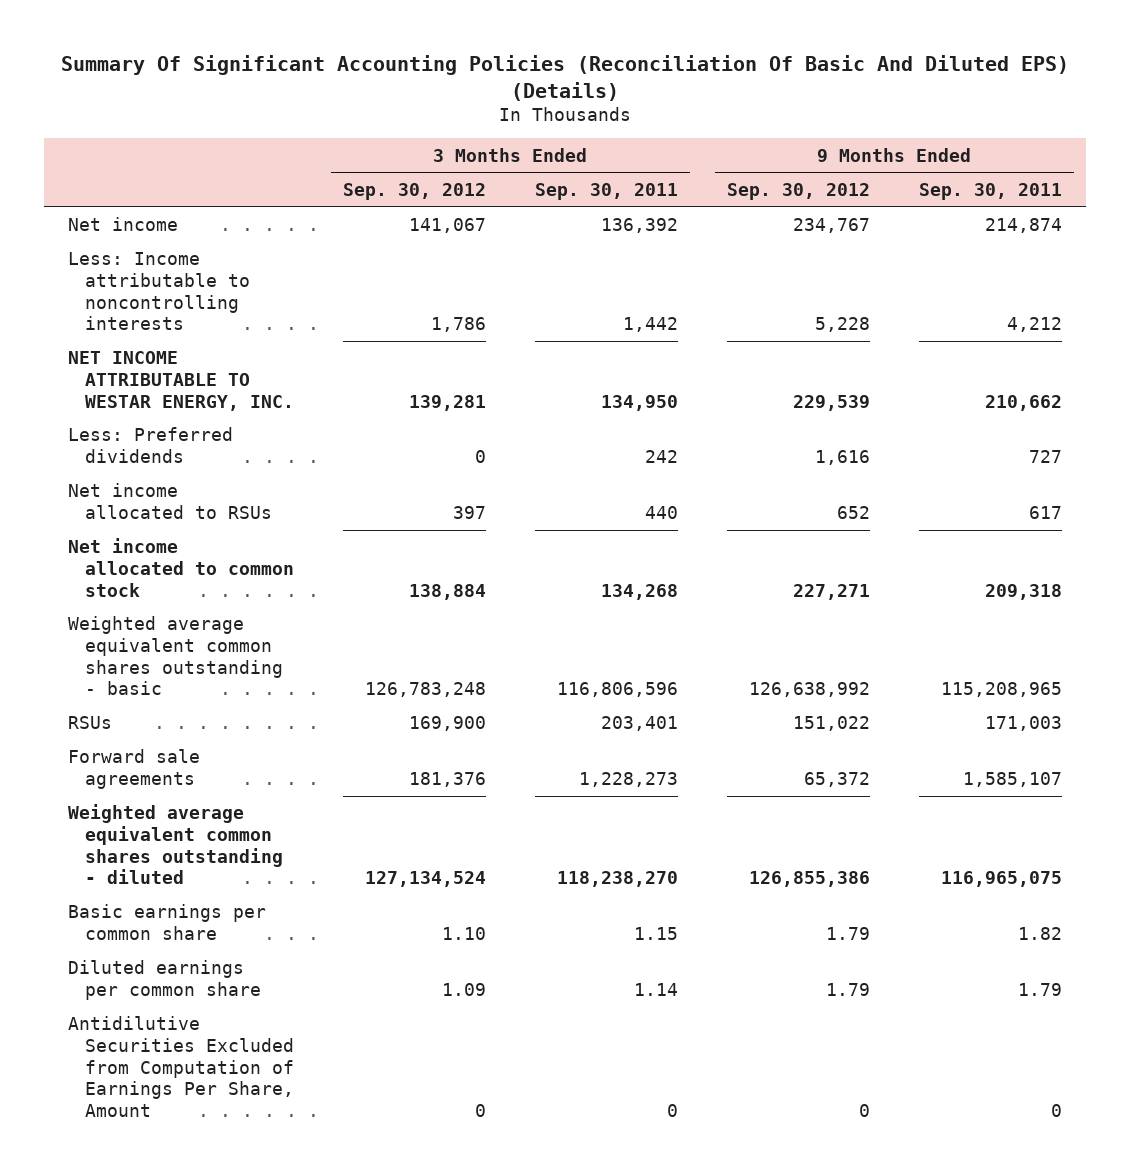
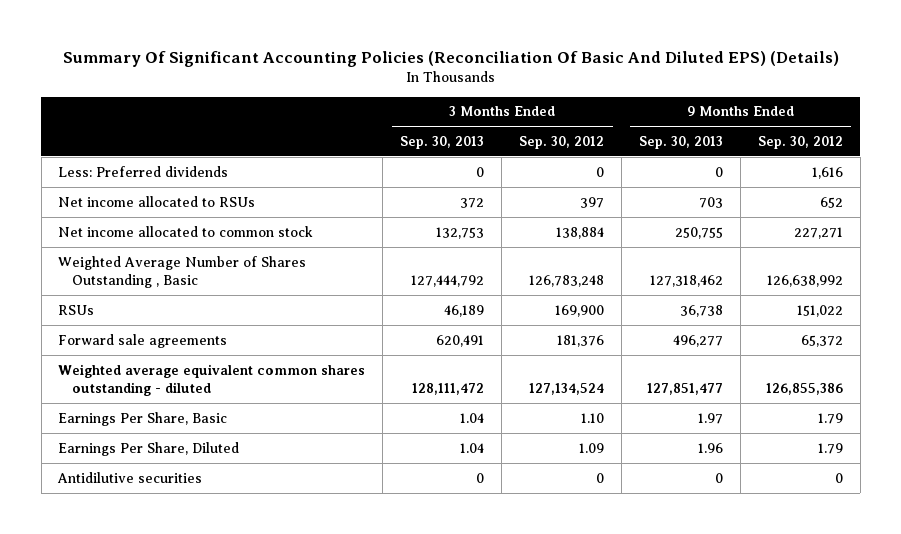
[534,182,678,200] Sep. 30, 2011 -> none
[918,182,1062,200] Sep. 30, 2011 -> none
none -> [400,135,485,149] Sep. 30, 2013
none -> [638,135,723,149] Sep. 30, 2013
[68,217,179,232] Net income -> none
[68,252,251,331] Less: Income attributable to noncontrolling interests -> none
[68,351,295,411] NET INCOME ATTRIBUTABLE TO WESTAR ENERGY, INC. -> none
[68,616,284,696] Weighted average equivalent common shares outstanding - basic -> [58,255,307,289] Weighted Average Number of Shares Outstanding , Basic
[68,904,267,940] Basic earnings per common share -> [58,411,228,426] Earnings Per Share, Basic
[68,960,262,1000] Diluted earnings per common share -> [58,441,240,456] Earnings Per Share, Diluted
[68,1016,295,1117] Antidilutive Securities Excluded from Computation of Earnings Per Share, Amount -> [57,471,203,483] Antidilutive securities

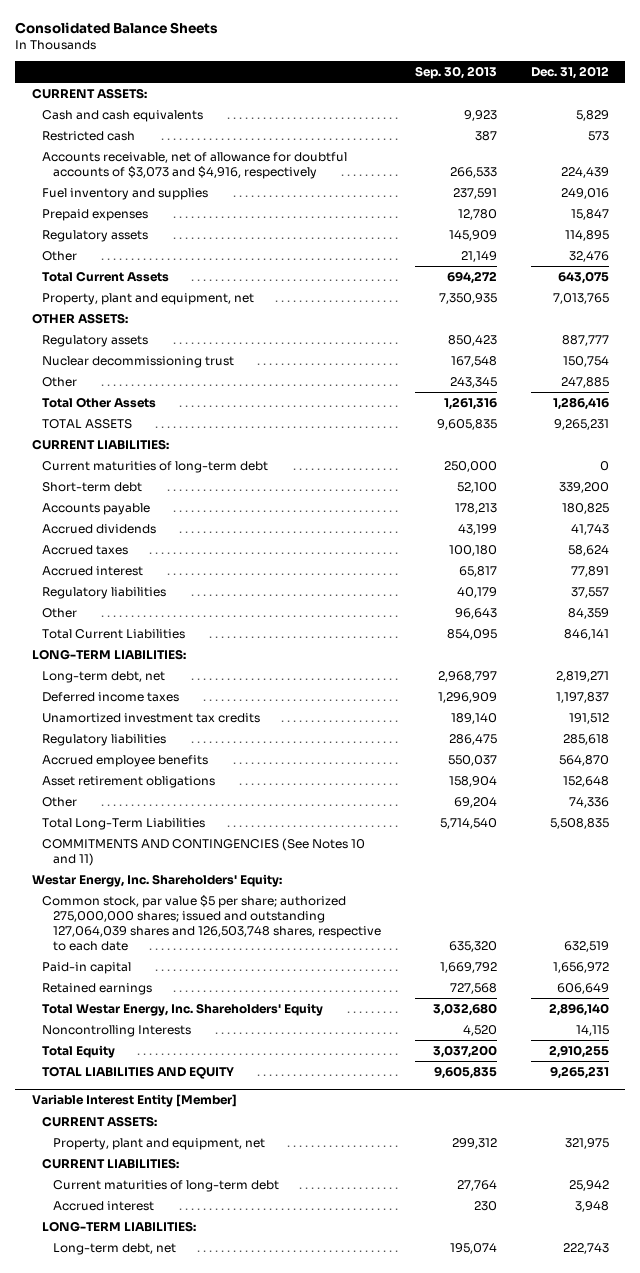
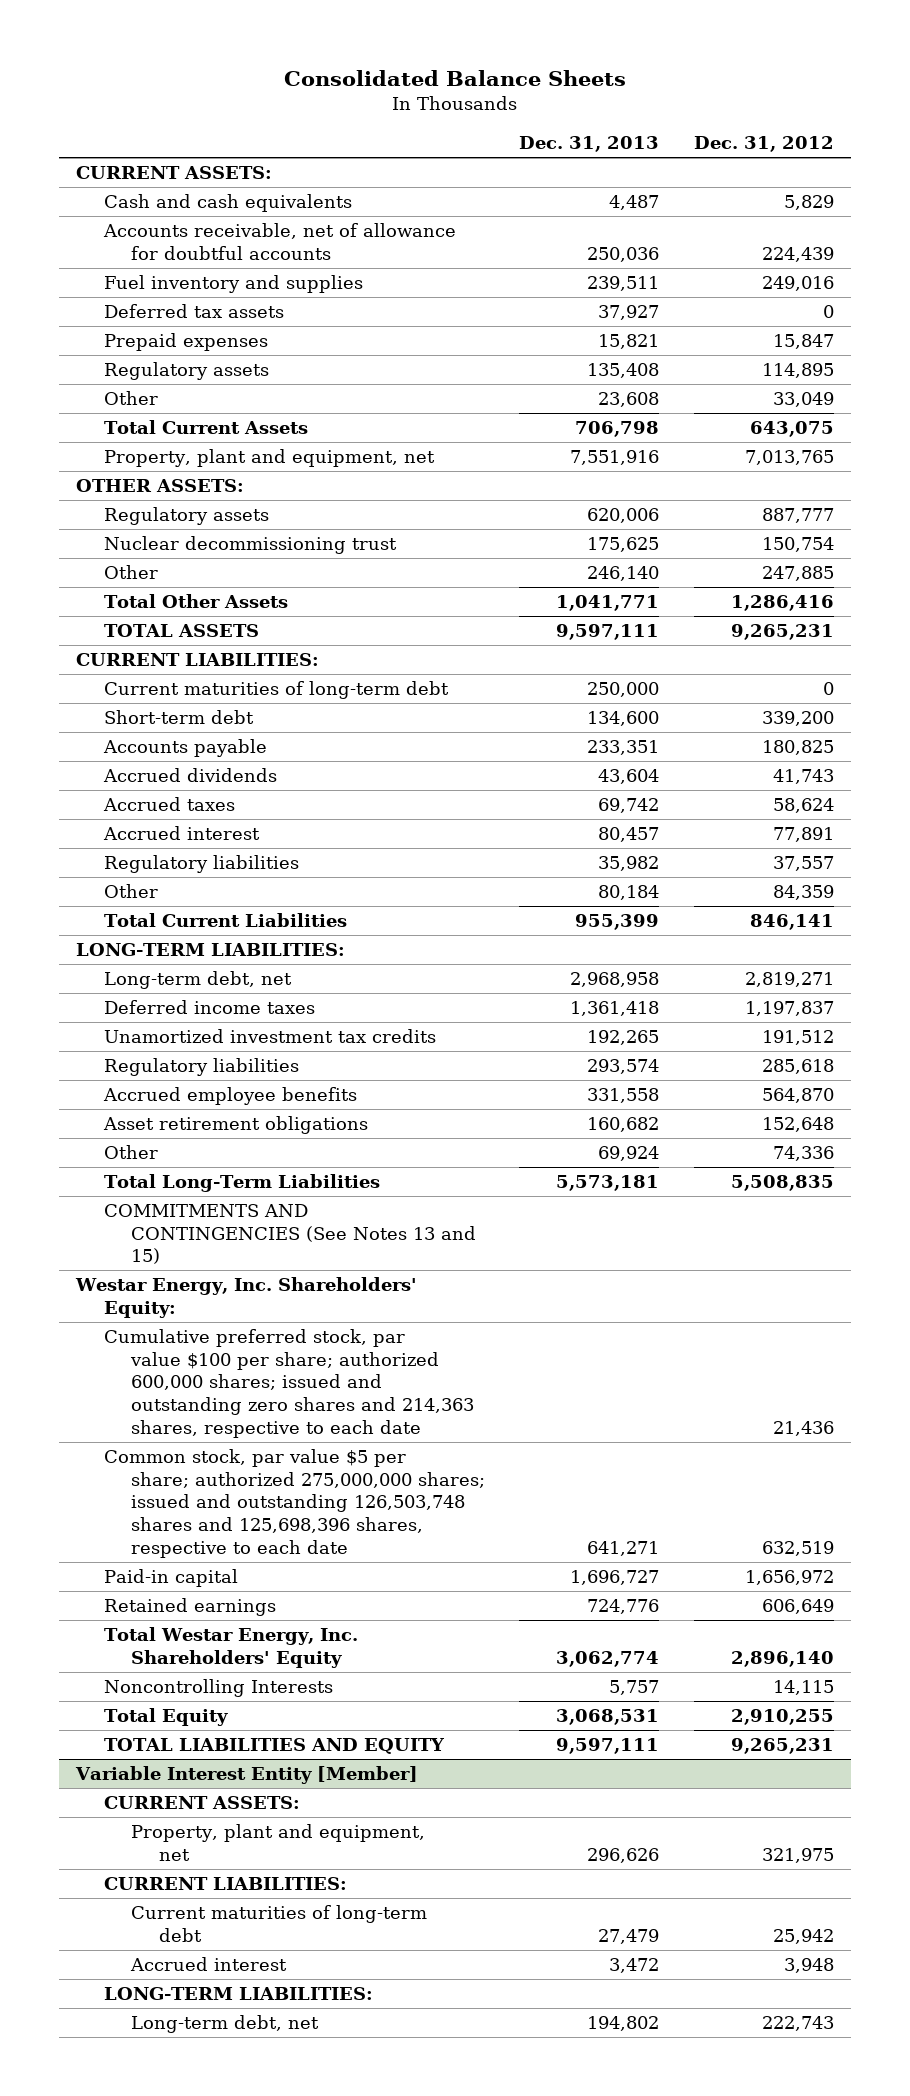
[414,65,497,79] Sep. 30, 2013 -> none
none -> [519,136,660,153] Dec. 31, 2013
[42,130,136,141] Restricted cash -> none
[42,151,348,179] Accounts receivable, net of allowance for doubtful accounts of $3,073 and $4,916, respectively -> [102,223,456,260] Accounts receivable, net of allowance for doubtful accounts
none -> [103,304,284,319] Deferred tax assets
[568,250,609,262] 32,476 -> [772,392,834,408] 33,049
[42,837,366,866] COMMITMENTS AND CONTINGENCIES (See Notes 10 and 11) -> [103,1204,477,1265] COMMITMENTS AND CONTINGENCIES (See Notes 13 and 15)
none -> [103,1329,475,1438] Cumulative preferred stock, par value $100 per share; authorized 600,000 shares; issued and outstanding zero shares and 214,363 shares, respective to each date
[42,894,381,951] Common stock, par value $5 per share; authorized 275,000,000 shares; issued and outstanding 127,064,039 shares and 126,503,748 shares, respective to each date -> [103,1449,486,1558] Common stock, par value $5 per share; authorized 275,000,000 shares; issued and outstanding 126,503,748 shares and 125,698,396 shares, respective to each date

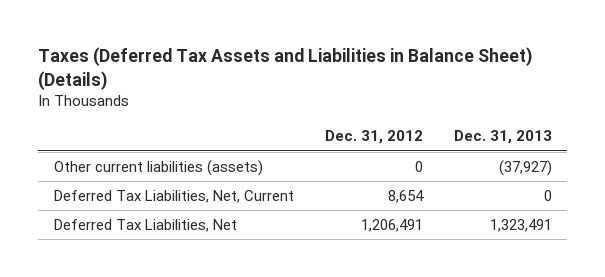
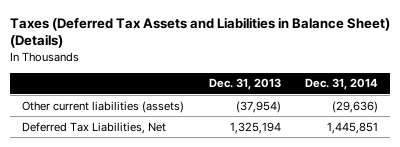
[324,130,423,145] Dec. 31, 2012 -> none
none -> [305,78,379,91] Dec. 31, 2014
[53,190,294,204] Deferred Tax Liabilities, Net, Current -> none
[498,160,552,177] (37,927) -> [235,100,281,113] (37,954)
[489,219,552,233] 1,323,491 -> [229,121,281,134] 1,325,194

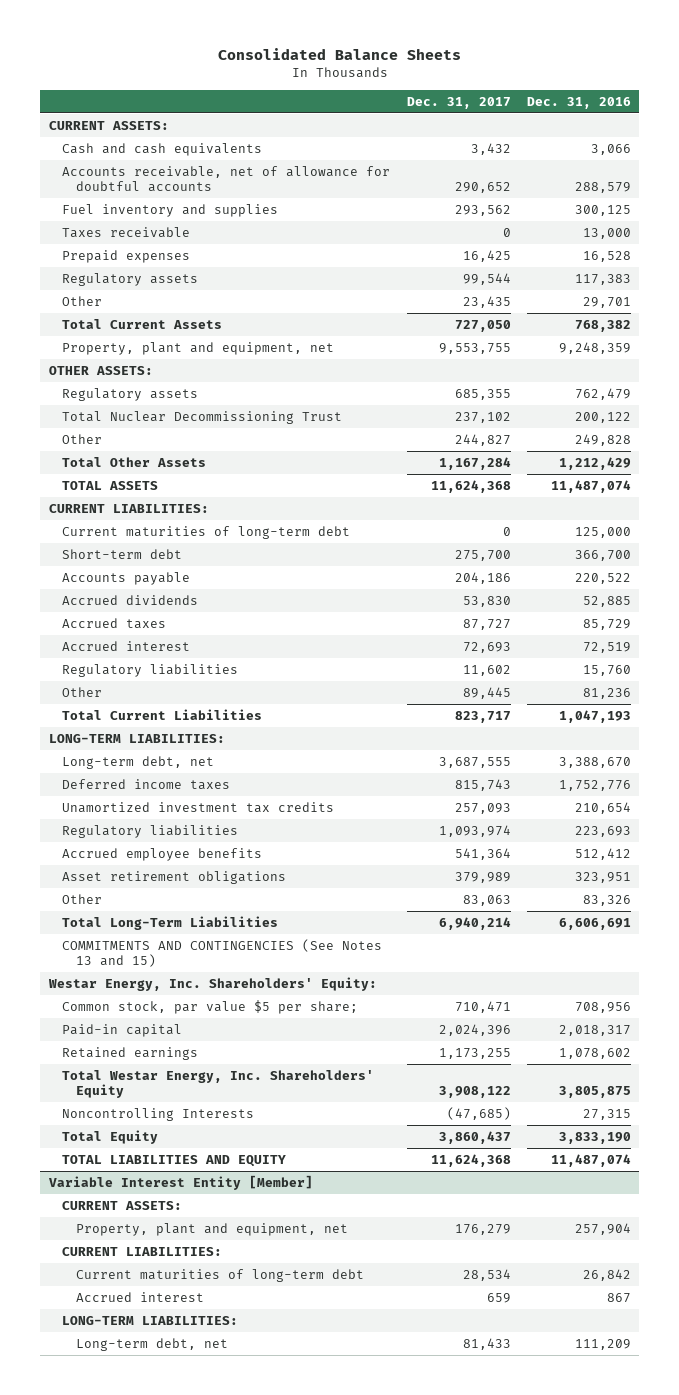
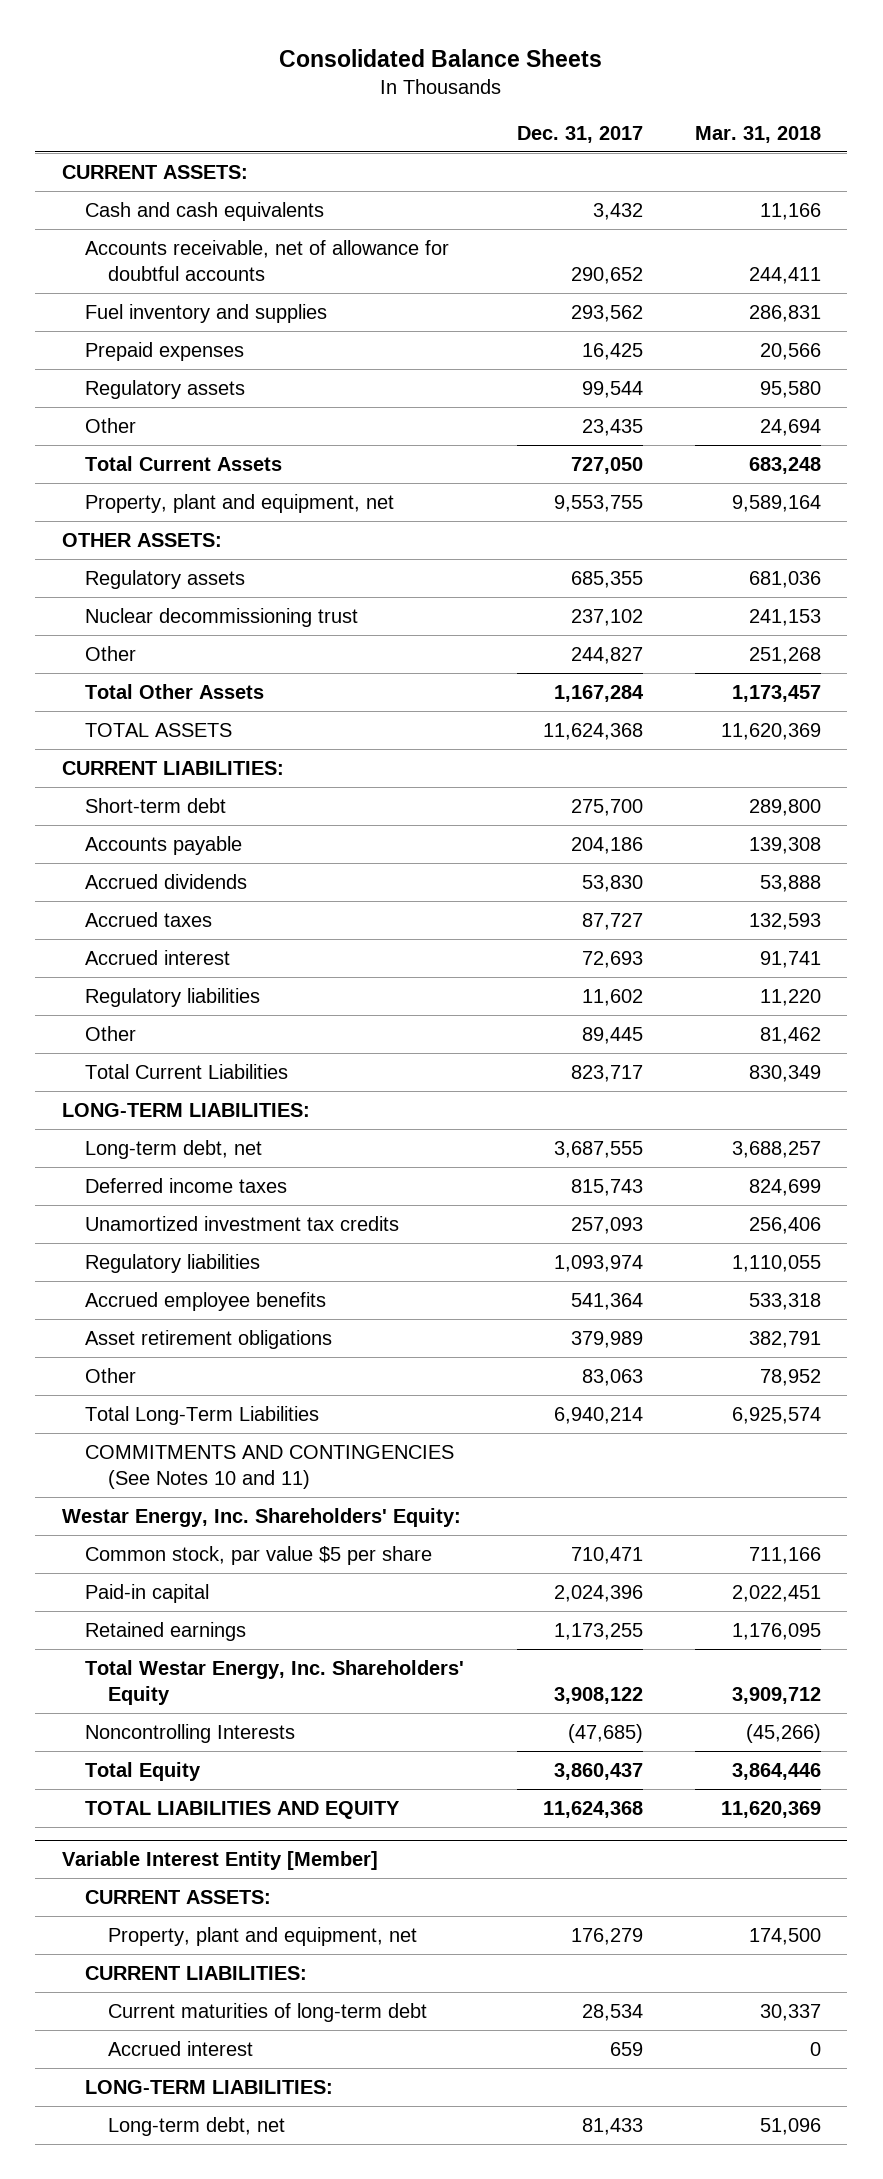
[526,96,631,109] Dec. 31, 2016 -> none
none -> [695,125,822,143] Mar. 31, 2018
[62,226,191,238] Taxes receivable -> none
[62,410,343,424] Total Nuclear Decommissioning Trust -> [84,607,358,627] Nuclear decommissioning trust
[62,525,351,539] Current maturities of long-term debt -> none
[62,938,383,967] COMMITMENTS AND CONTINGENCIES (See Notes 13 and 15) -> [84,1444,454,1489] COMMITMENTS AND CONTINGENCIES (See Notes 10 and 11)
[62,999,359,1014] Common stock, par value $5 per share; -> [84,1545,432,1565] Common stock, par value $5 per share

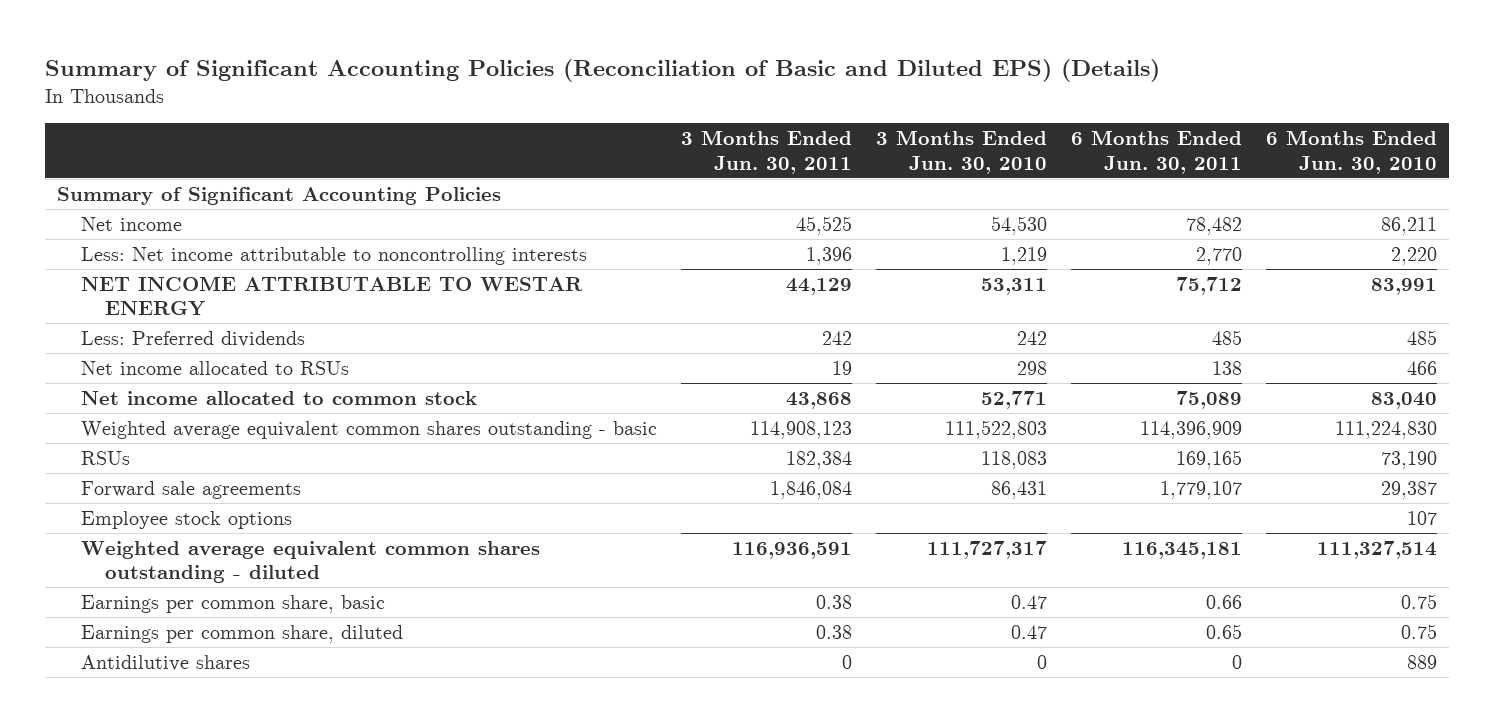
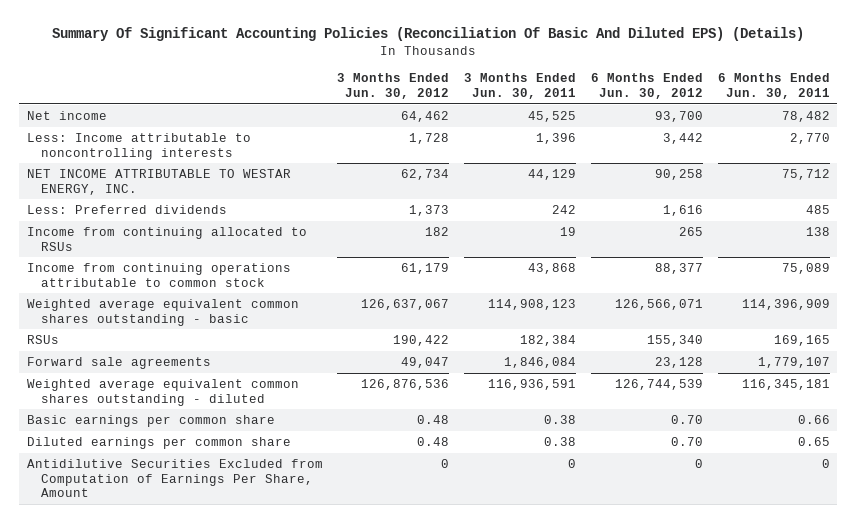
[44,59,1160,83] Summary of Significant Accounting Policies (Reconciliation of Basic and Diluted EPS) (Details) -> [52,27,805,42] Summary Of Significant Accounting Policies (Reconciliation Of Basic And Diluted EPS) (Details)
[875,130,1047,174] 3 Months Ended Jun. 30, 2010 -> none
[1265,130,1437,174] 6 Months Ended Jun. 30, 2010 -> none
none -> [337,73,450,99] 3 Months Ended Jun. 30, 2012
none -> [590,73,703,99] 6 Months Ended Jun. 30, 2012
[56,186,501,205] Summary of Significant Accounting Policies -> none
[80,246,587,265] Less: Net income attributable to noncontrolling interests -> [26,132,251,160] Less: Income attributable to noncontrolling interests
[80,275,583,317] NET INCOME ATTRIBUTABLE TO WESTAR ENERGY -> [26,168,291,195] NET INCOME ATTRIBUTABLE TO WESTAR ENERGY, INC.
[80,360,349,375] Net income allocated to RSUs -> [26,226,307,251] Income from continuing allocated to RSUs
[80,390,477,405] Net income allocated to common stock -> [26,262,291,287] Income from continuing operations attributable to common stock
[80,510,292,529] Employee stock options -> none
[80,594,385,613] Earnings per common share, basic -> [26,414,275,427] Basic earnings per common share
[80,624,403,643] Earnings per common share, diluted -> [26,436,291,449] Diluted earnings per common share
[80,654,250,671] Antidilutive shares -> [26,458,323,498] Antidilutive Securities Excluded from Computation of Earnings Per Share, Amount

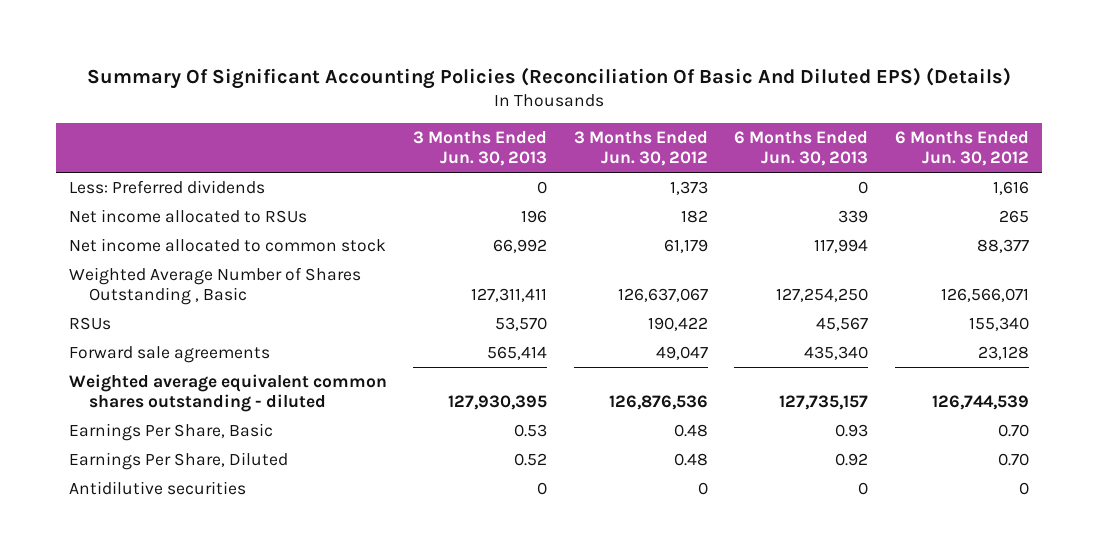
[464,73,577,99] 3 Months Ended Jun. 30, 2011 -> none
[717,73,830,99] 6 Months Ended Jun. 30, 2011 -> none
none -> [413,131,548,167] 3 Months Ended Jun. 30, 2013
none -> [734,131,869,167] 6 Months Ended Jun. 30, 2013
[26,110,107,120] Net income -> none
[26,132,251,160] Less: Income attributable to noncontrolling interests -> none
[26,168,291,195] NET INCOME ATTRIBUTABLE TO WESTAR ENERGY, INC. -> none
[26,226,307,251] Income from continuing allocated to RSUs -> [68,208,307,223] Net income allocated to RSUs
[26,262,291,287] Income from continuing operations attributable to common stock -> [68,237,386,252] Net income allocated to common stock
[26,298,299,326] Weighted average equivalent common shares outstanding - basic -> [68,266,361,305] Weighted Average Number of Shares Outstanding , Basic
[26,414,275,427] Basic earnings per common share -> [68,422,273,441] Earnings Per Share, Basic
[26,436,291,449] Diluted earnings per common share -> [68,451,288,470] Earnings Per Share, Diluted
[26,458,323,498] Antidilutive Securities Excluded from Computation of Earnings Per Share, Amount -> [68,480,246,495] Antidilutive securities

